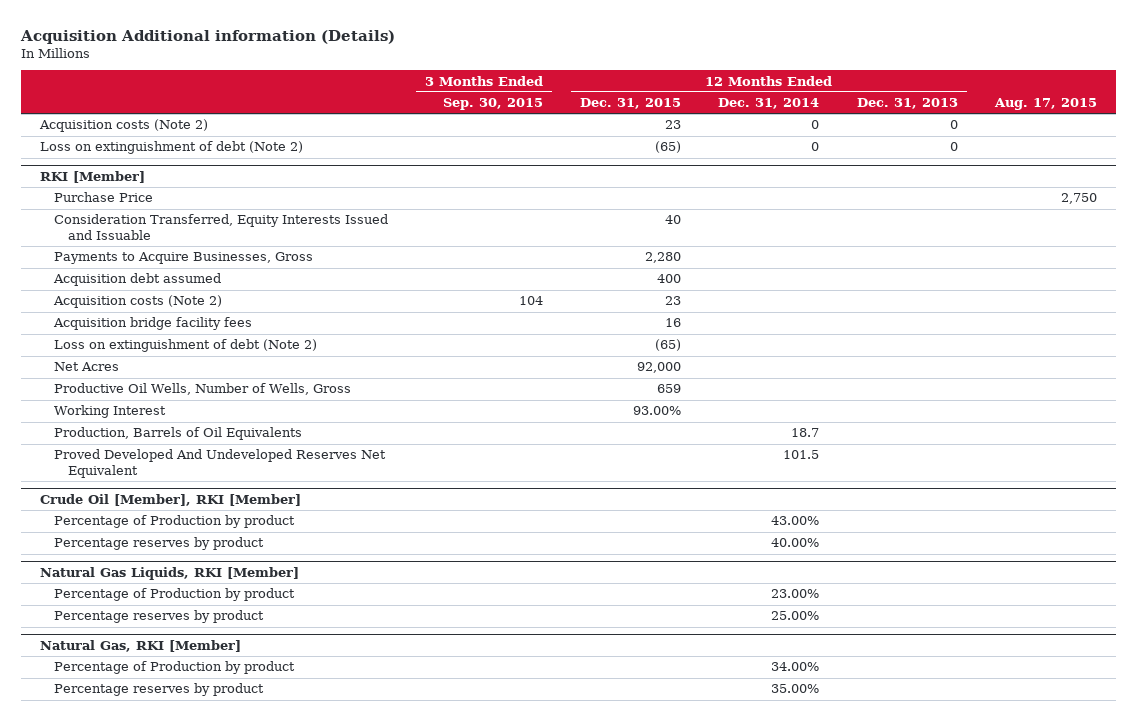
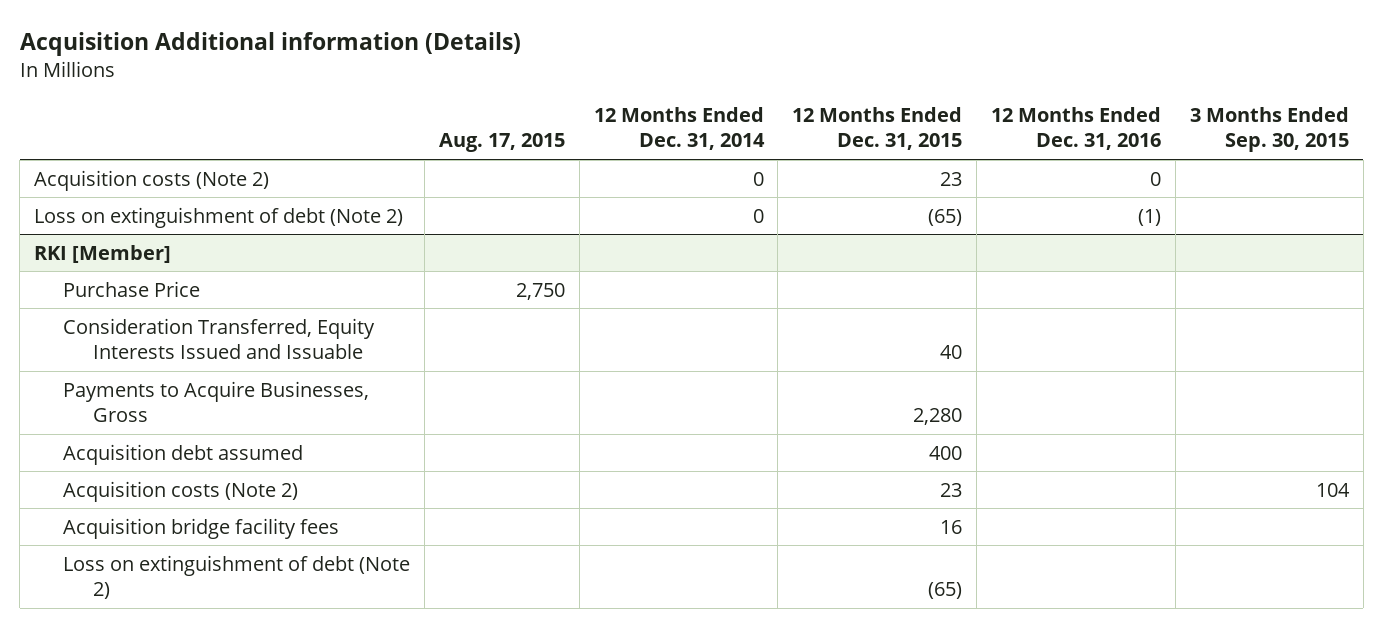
[856,98,958,110] Dec. 31, 2013 -> none
none -> [991,107,1162,151] 12 Months Ended Dec. 31, 2016
[53,362,119,372] Net Acres -> none
[53,383,351,396] Productive Oil Wells, Number of Wells, Gross -> none
[53,405,166,419] Working Interest -> none
[53,427,302,441] Production, Barrels of Oil Equivalents -> none
[53,449,386,478] Proved Developed And Undeveloped Reserves Net Equivalent -> none
[39,494,301,507] Crude Oil [Member], RKI [Member] -> none
[53,515,295,529] Percentage of Production by product -> none
[53,537,264,551] Percentage reserves by product -> none
[39,567,299,581] Natural Gas Liquids, RKI [Member] -> none
[53,588,295,602] Percentage of Production by product -> none
[53,610,264,624] Percentage reserves by product -> none
[39,640,241,653] Natural Gas, RKI [Member] -> none
[53,661,295,675] Percentage of Production by product -> none
[53,683,264,697] Percentage reserves by product -> none

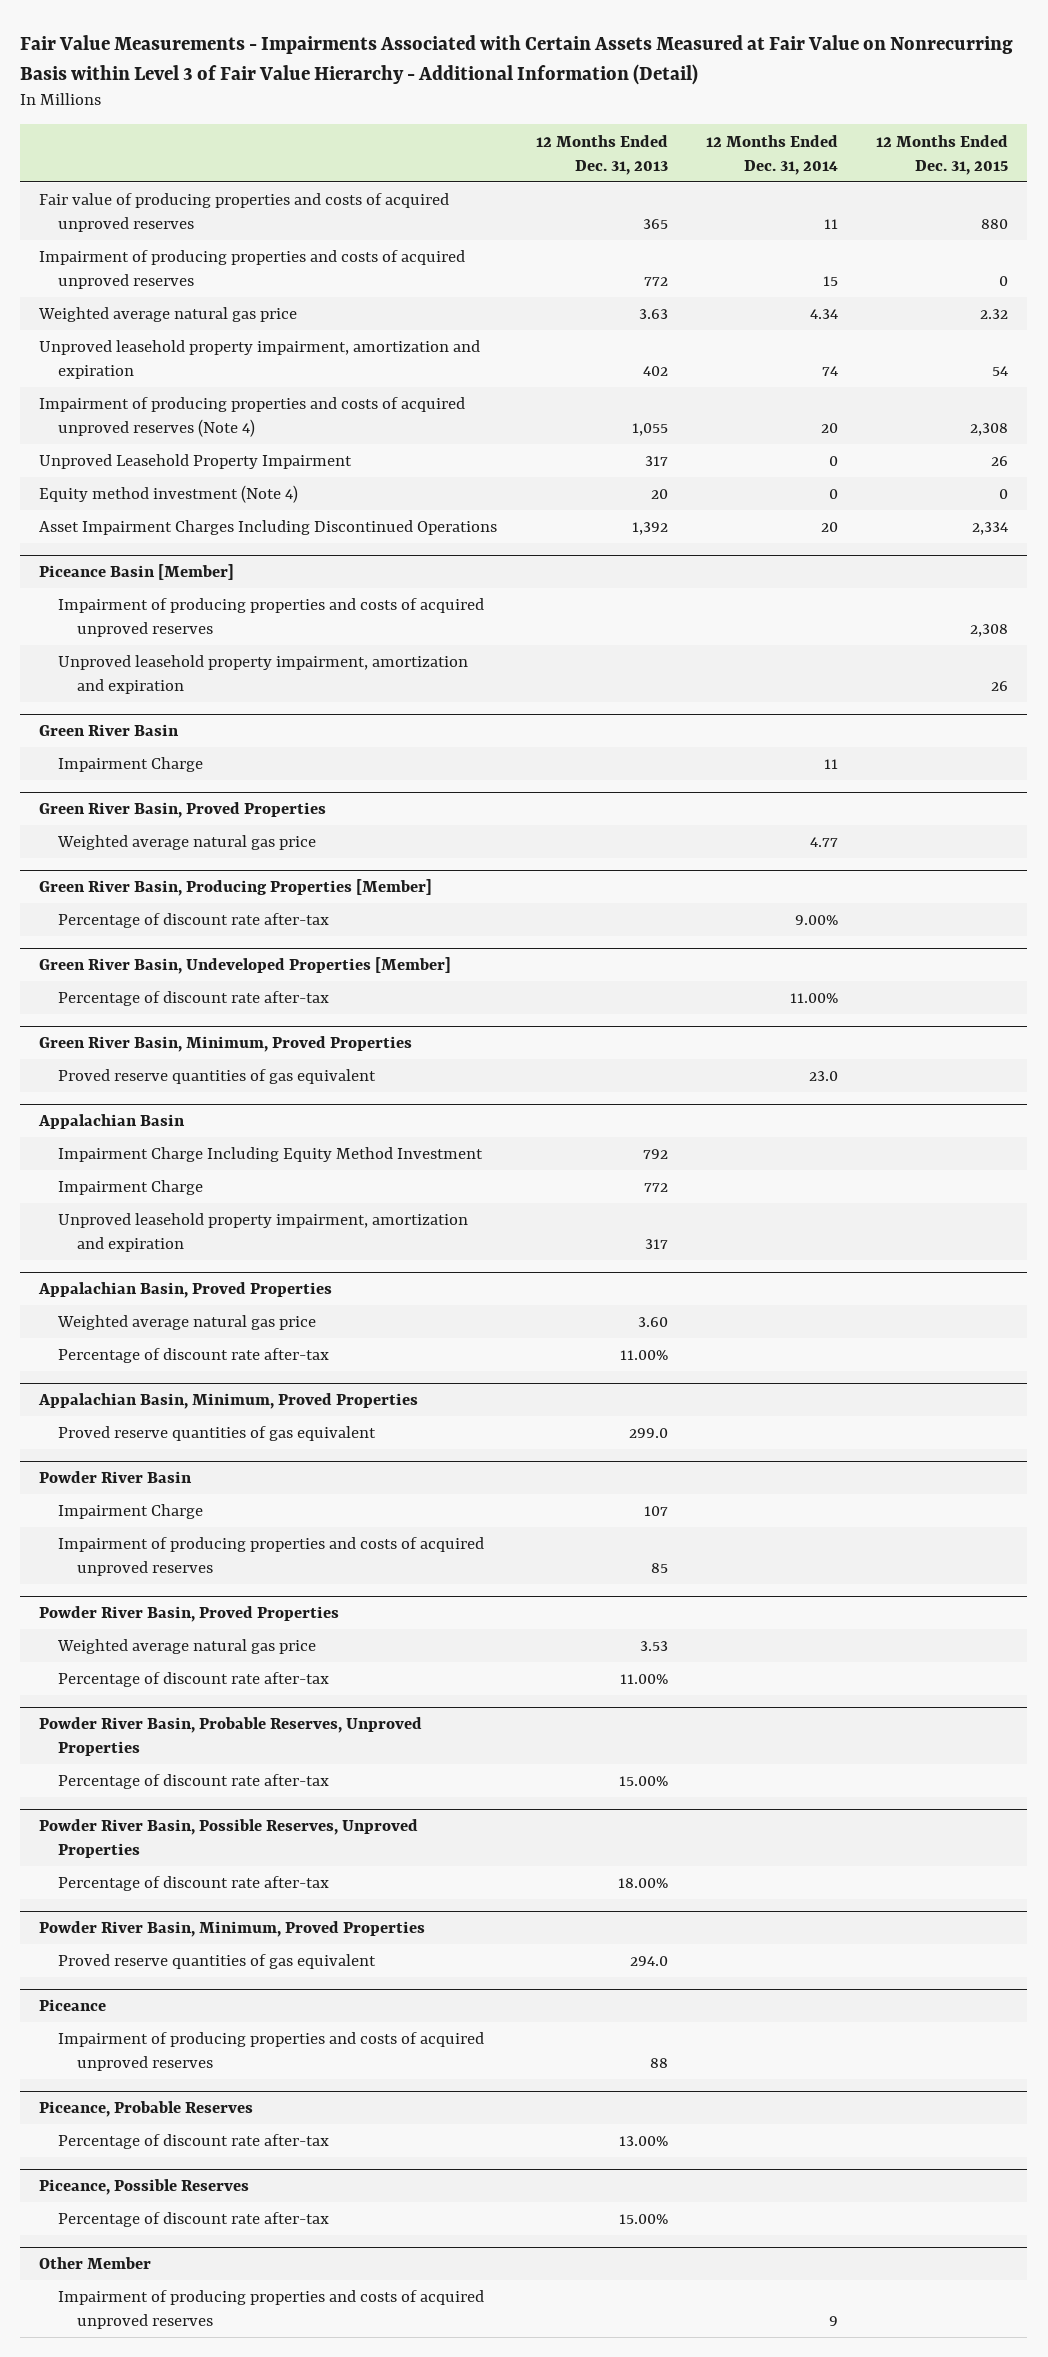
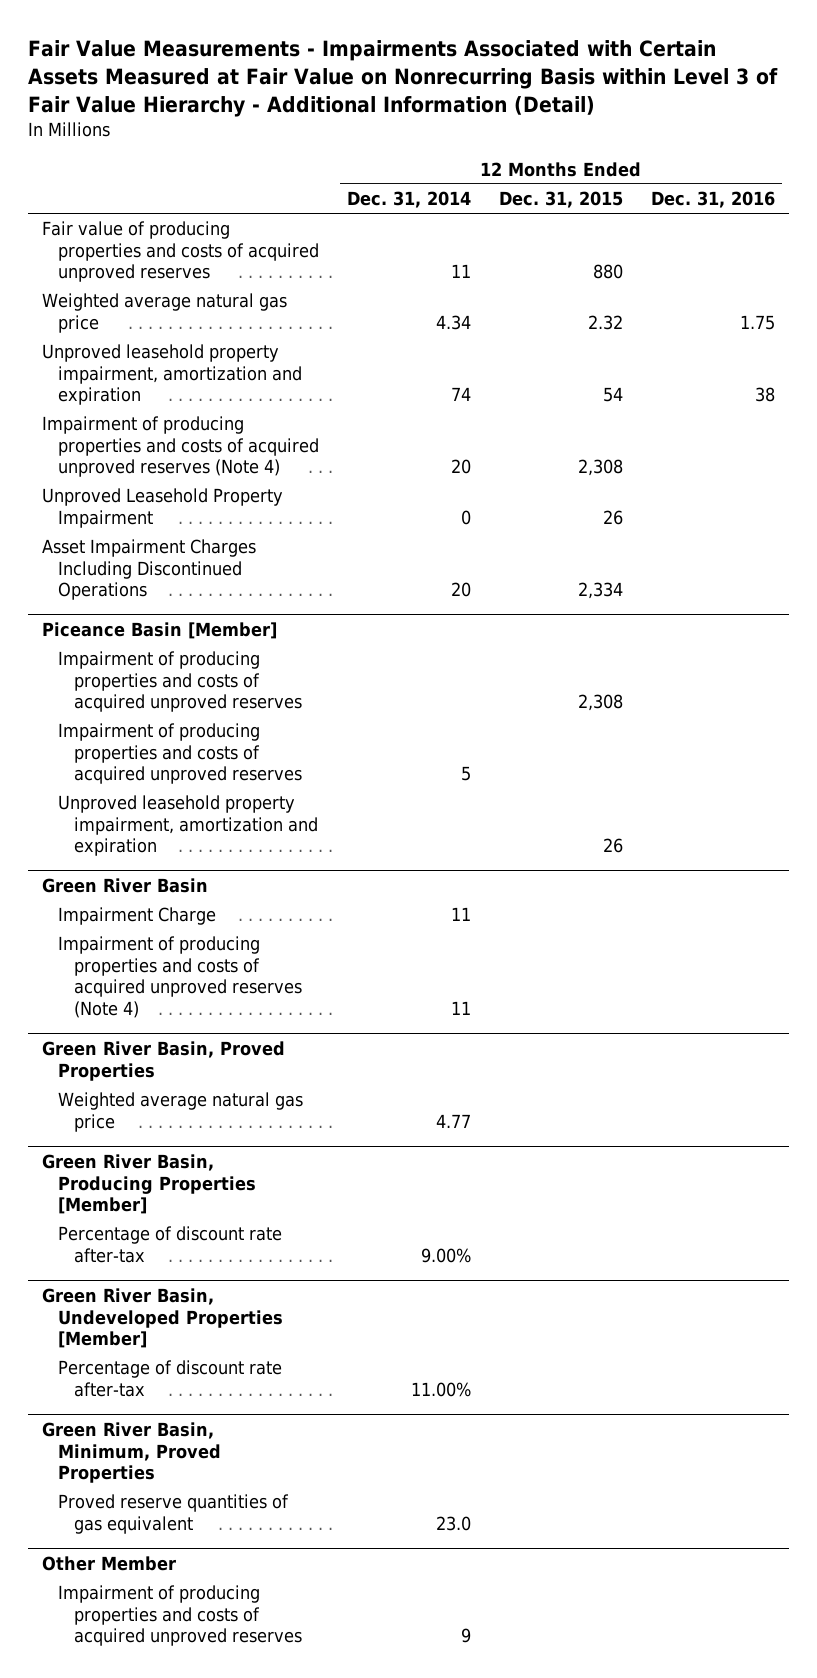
[535,134,668,175] 12 Months Ended Dec. 31, 2013 -> none
none -> [650,191,775,209] Dec. 31, 2016
[39,250,466,290] Impairment of producing properties and costs of acquired unproved reserves -> none
[39,485,299,504] Equity method investment (Note 4) -> none
none -> [57,723,302,785] Impairment of producing properties and costs of acquired unproved reserves
none -> [57,936,302,1018] Impairment of producing properties and costs of acquired unproved reserves (Note 4)
[38,1114,186,1130] Appalachian Basin -> none
[58,1147,484,1163] Impairment Charge Including Equity Method Investment -> none
[58,1180,204,1196] Impairment Charge -> none
[58,1213,469,1253] Unproved leasehold property impairment, amortization and expiration -> none
[38,1282,333,1299] Appalachian Basin, Proved Properties -> none
[57,1315,317,1331] Weighted average natural gas price -> none
[58,1348,330,1364] Percentage of discount rate after-tax -> none
[38,1393,419,1410] Appalachian Basin, Minimum, Proved Properties -> none
[58,1426,377,1442] Proved reserve quantities of gas equivalent -> none
[39,1471,193,1484] Powder River Basin -> none
[58,1504,204,1520] Impairment Charge -> none
[58,1537,485,1577] Impairment of producing properties and costs of acquired unproved reserves -> none
[39,1606,340,1623] Powder River Basin, Proved Properties -> none
[57,1639,317,1655] Weighted average natural gas price -> none
[58,1672,330,1688] Percentage of discount rate after-tax -> none
[39,1717,423,1757] Powder River Basin, Probable Reserves, Unproved Properties -> none
[58,1774,330,1790] Percentage of discount rate after-tax -> none
[39,1819,419,1859] Powder River Basin, Possible Reserves, Unproved Properties -> none
[58,1876,330,1892] Percentage of discount rate after-tax -> none
[39,1921,426,1938] Powder River Basin, Minimum, Proved Properties -> none
[58,1954,377,1970] Proved reserve quantities of gas equivalent -> none
[39,1999,107,2012] Piceance -> none
[58,2032,485,2072] Impairment of producing properties and costs of acquired unproved reserves -> none
[39,2101,254,2118] Piceance, Probable Reserves -> none
[58,2134,330,2150] Percentage of discount rate after-tax -> none
[39,2179,250,2196] Piceance, Possible Reserves -> none
[58,2212,330,2228] Percentage of discount rate after-tax -> none

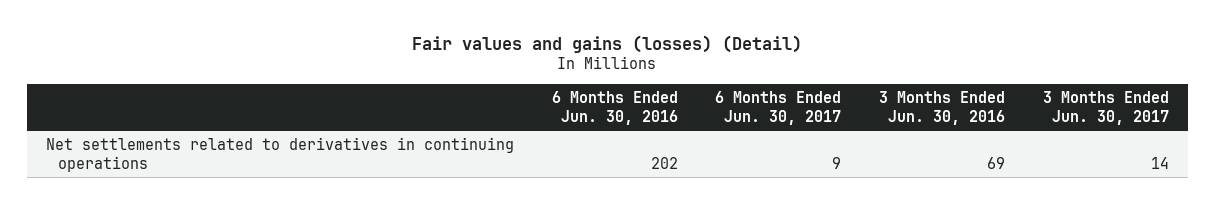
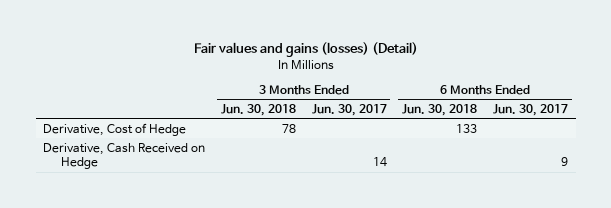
[551,91,678,125] 6 Months Ended Jun. 30, 2016 -> none
[879,91,1006,125] 3 Months Ended Jun. 30, 2016 -> none
none -> [220,103,296,116] Jun. 30, 2018
none -> [402,103,478,116] Jun. 30, 2018
none -> [43,122,187,136] Derivative, Cost of Hedge
[45,137,514,172] Net settlements related to derivatives in continuing operations -> [43,142,206,170] Derivative, Cash Received on Hedge

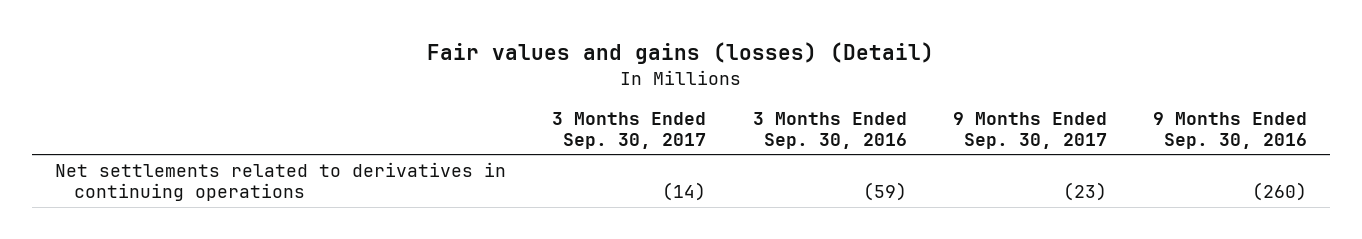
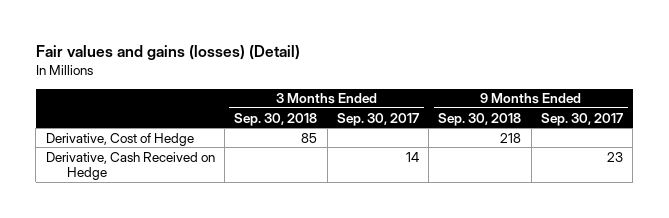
[752,111,907,149] 3 Months Ended Sep. 30, 2016 -> none
[1152,111,1307,149] 9 Months Ended Sep. 30, 2016 -> none
none -> [234,112,318,126] Sep. 30, 2018
none -> [438,112,522,126] Sep. 30, 2018
[55,161,507,202] Net settlements related to derivatives in continuing operations -> none
none -> [45,132,194,146] Derivative, Cost of Hedge
none -> [45,151,215,181] Derivative, Cash Received on Hedge

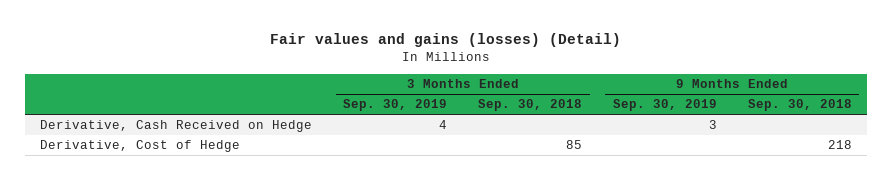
[336,112,419,126] Sep. 30, 2017 -> none
[541,112,624,126] Sep. 30, 2017 -> none
none -> [343,99,448,112] Sep. 30, 2019
none -> [612,99,717,112] Sep. 30, 2019
[45,132,194,146] Derivative, Cost of Hedge -> [40,140,241,153] Derivative, Cost of Hedge

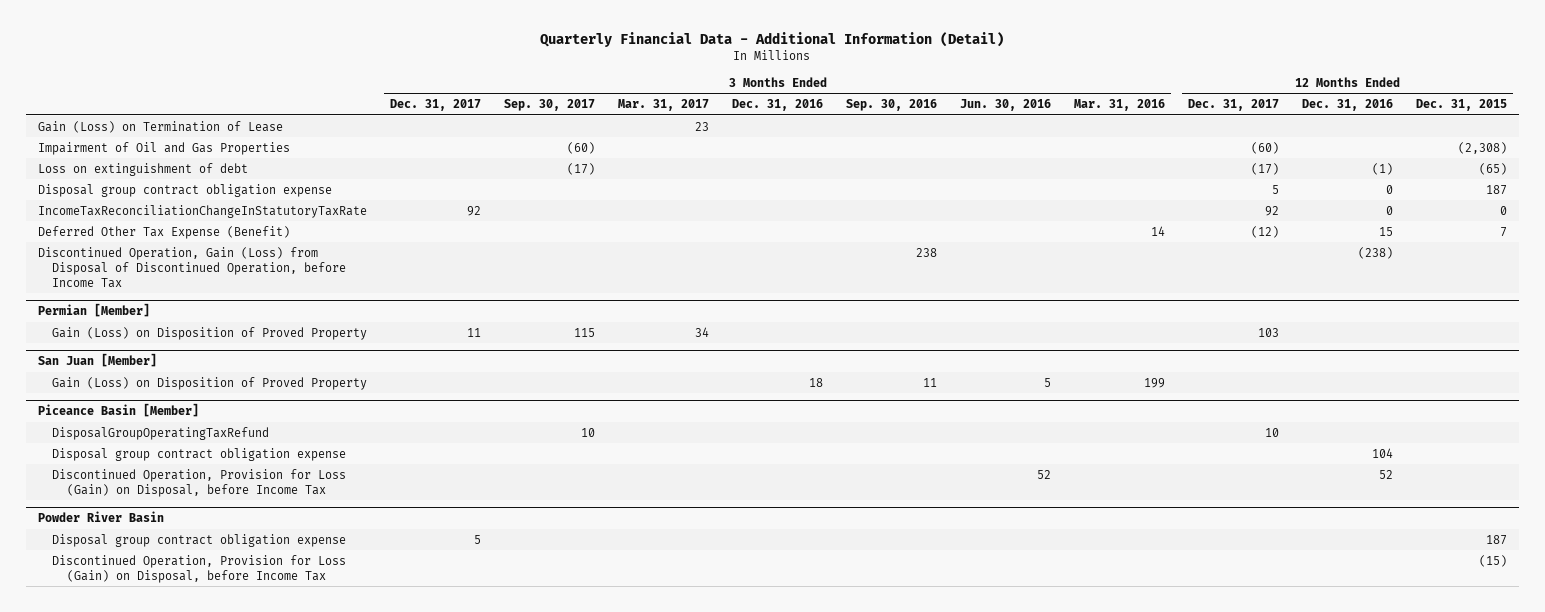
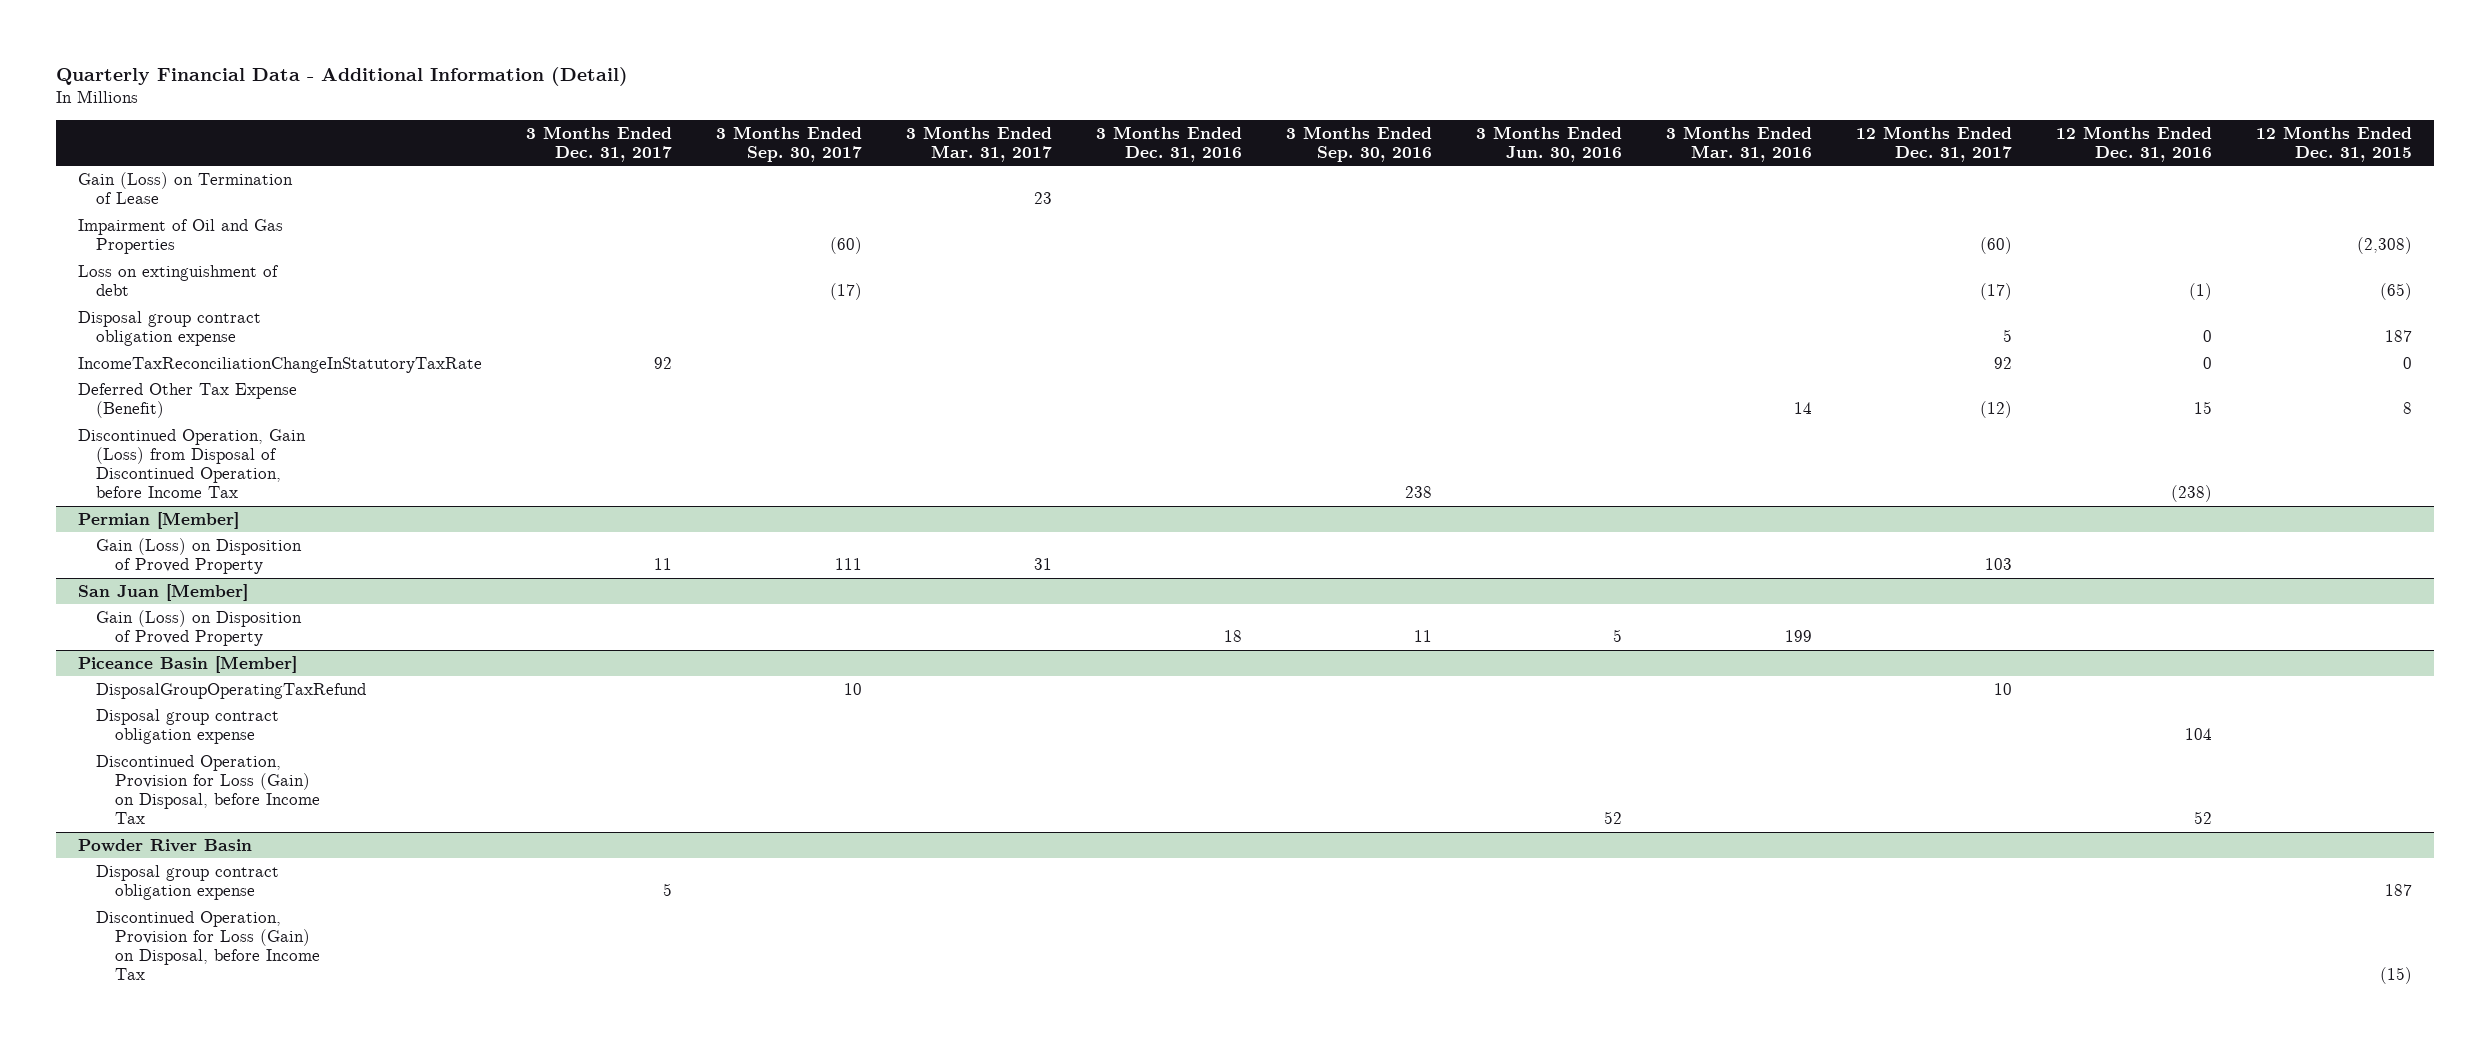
[1500,226,1508,237] 7 -> [2403,402,2413,415] 8
[574,327,596,337] 115 -> [835,558,863,571] 111
[695,326,710,337] 34 -> [1034,558,1053,571] 31

